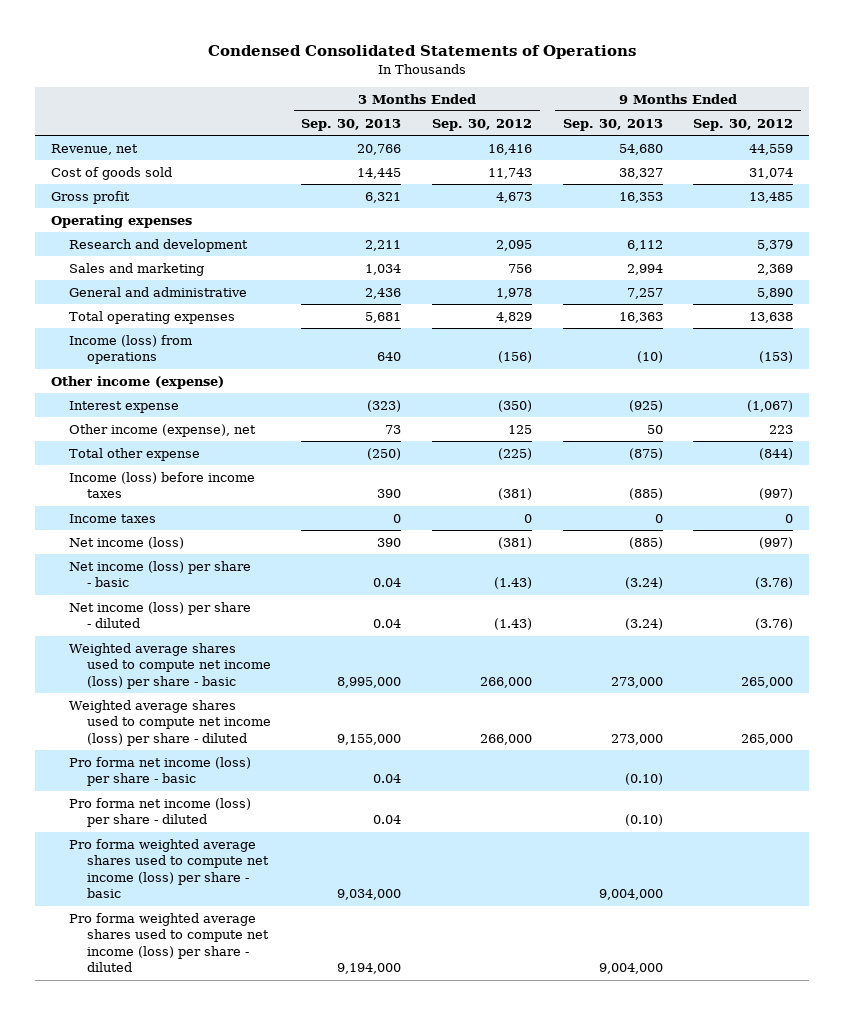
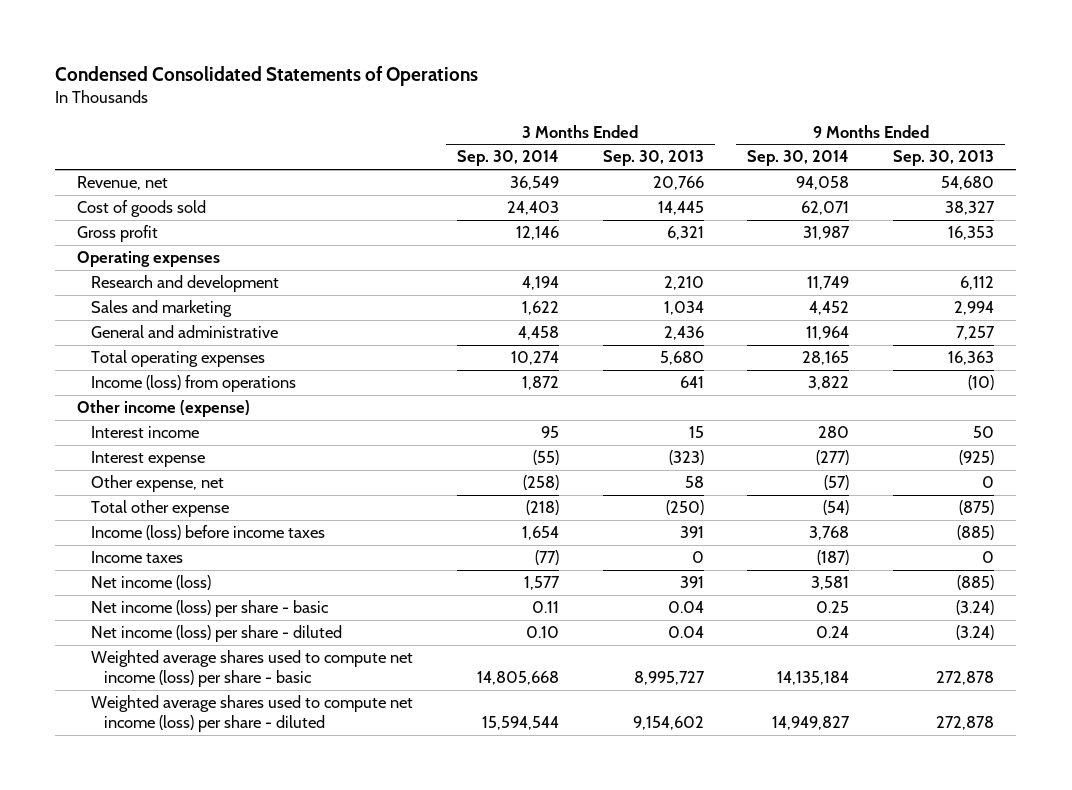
[431,118,532,131] Sep. 30, 2012 -> none
[693,118,794,131] Sep. 30, 2012 -> none
none -> [456,150,559,167] Sep. 30, 2014
none -> [747,150,850,167] Sep. 30, 2014
[365,239,402,251] 2,211 -> [663,276,704,291] 2,210
[365,311,402,323] 5,681 -> [659,351,704,366] 5,680
[377,352,402,362] 640 -> [679,376,704,389] 641
none -> [90,426,199,439] Interest income
[68,423,256,437] Other income (expense), net -> [90,475,224,493] Other expense, net
[385,424,402,434] 73 -> [684,476,704,489] 58
[646,424,663,434] 50 -> [982,476,995,489] 0
[377,489,402,499] 390 -> [679,526,704,539] 391
[377,537,402,547] 390 -> [679,576,704,589] 391
[68,756,251,787] Pro forma net income (loss) per share - basic -> none
[68,797,251,828] Pro forma net income (loss) per share - diluted -> none
[68,838,269,899] Pro forma weighted average shares used to compute net income (loss) per share - basic -> none
[68,912,269,973] Pro forma weighted average shares used to compute net income (loss) per share - diluted -> none
[337,676,402,688] 8,995,000 -> [633,671,705,686] 8,995,727
[610,676,663,688] 273,000 -> [936,671,995,686] 272,878
[337,733,402,745] 9,155,000 -> [632,716,704,731] 9,154,602
[610,733,663,745] 273,000 -> [936,716,995,731] 272,878

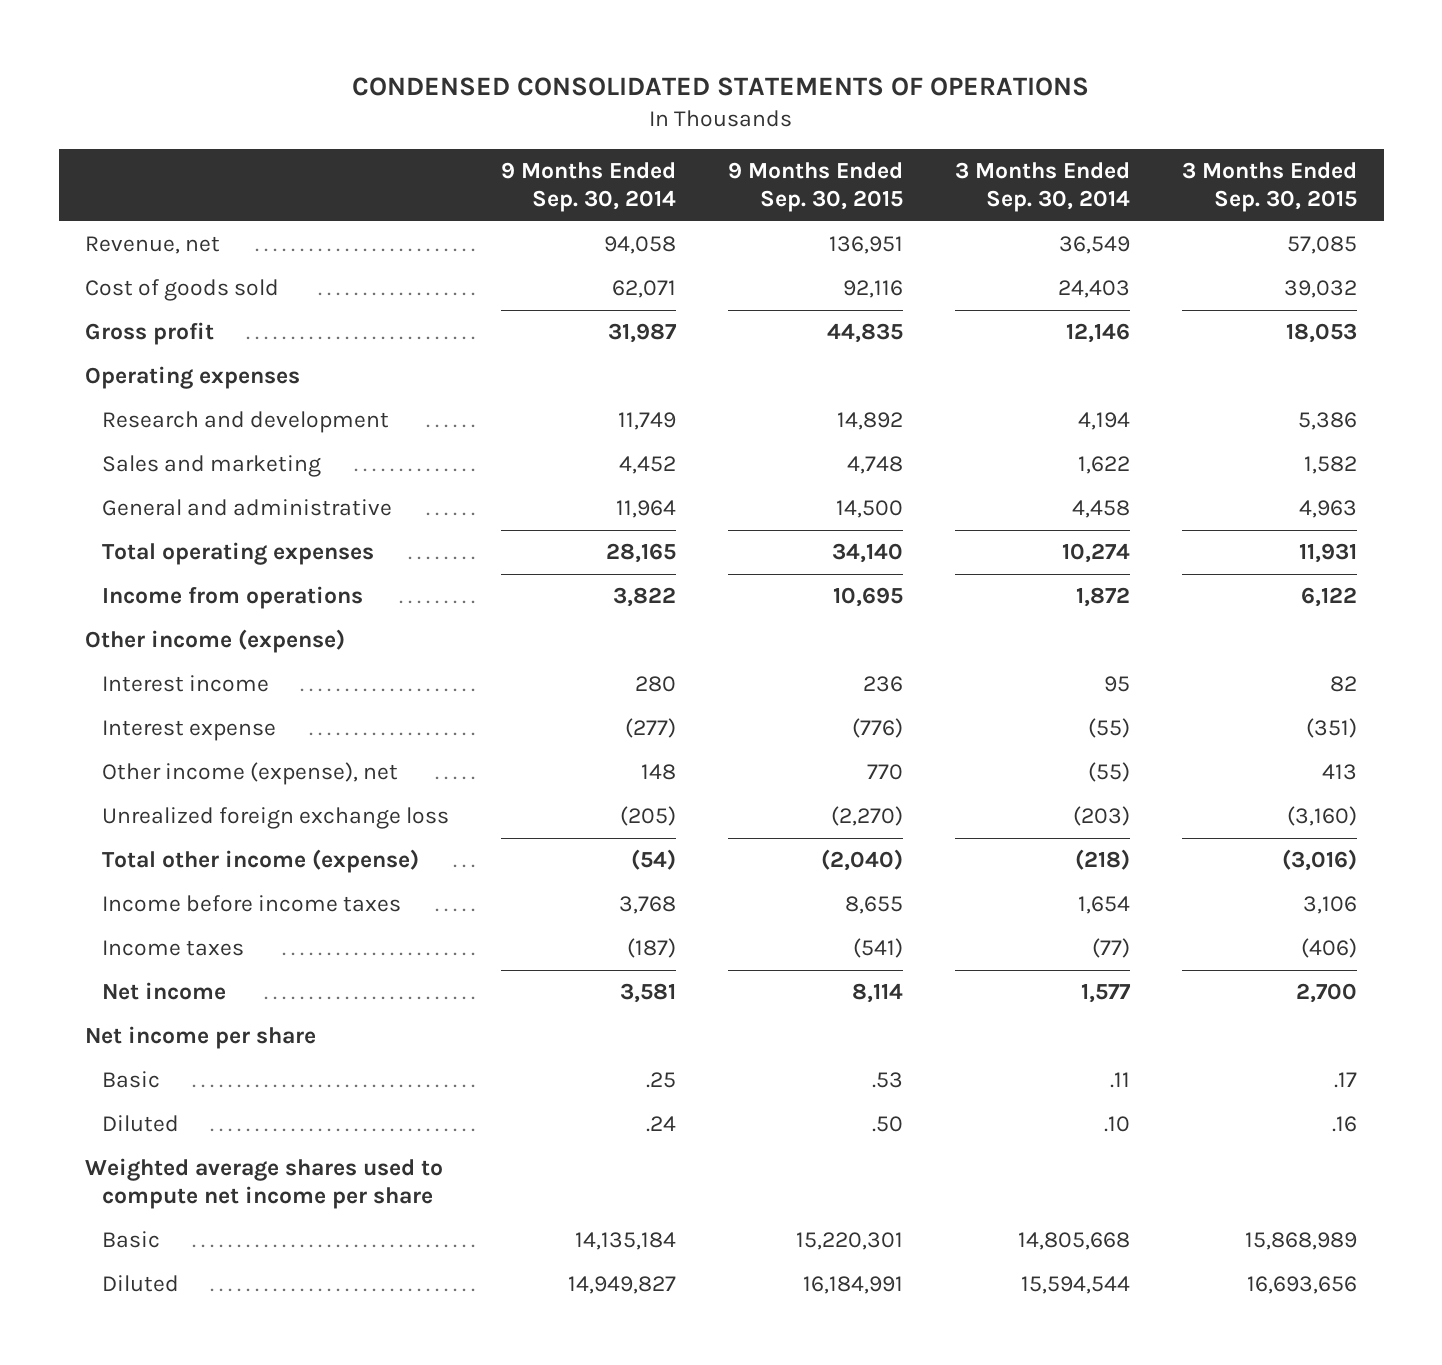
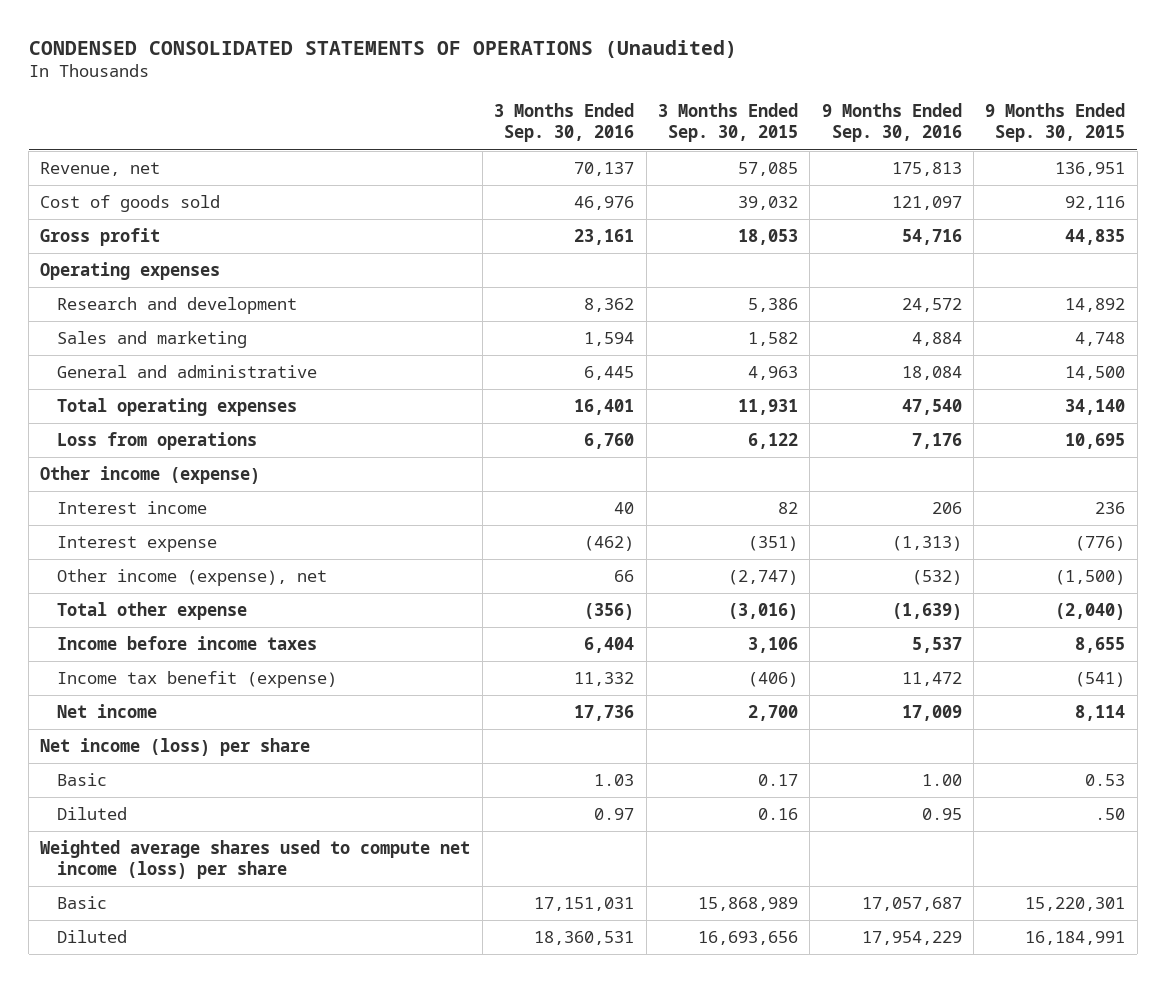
[352,76,1090,96] CONDENSED CONSOLIDATED STATEMENTS OF OPERATIONS -> [28,39,737,58] CONDENSED CONSOLIDATED STATEMENTS OF OPERATIONS (Unaudited)
[500,162,676,212] 9 Months Ended Sep. 30, 2014 -> none
[955,162,1131,212] 3 Months Ended Sep. 30, 2014 -> none
none -> [494,103,635,143] 3 Months Ended Sep. 30, 2016
none -> [821,103,962,143] 9 Months Ended Sep. 30, 2016
[101,586,363,610] Income from operations -> [57,432,258,451] Loss from operations
[101,807,449,830] Unrealized foreign exchange loss -> none
[867,764,904,781] 770 -> [1055,570,1126,586] (1,500)
[1322,764,1358,781] 413 -> [727,570,798,586] (2,747)
[101,849,419,874] Total other income (expense) -> [57,602,248,621] Total other expense
[101,940,244,957] Income taxes -> [57,671,338,689] Income tax benefit (expense)
[84,1026,316,1050] Net income per share -> [40,738,311,757] Net income (loss) per share
[872,1072,904,1089] .53 -> [1085,774,1126,787] 0.53
[1334,1072,1358,1089] .17 -> [757,774,798,787] 0.17
[1332,1116,1358,1133] .16 -> [757,808,798,821] 0.16
[84,1158,443,1209] Weighted average shares used to compute net income per share -> [40,840,471,880] Weighted average shares used to compute net income (loss) per share

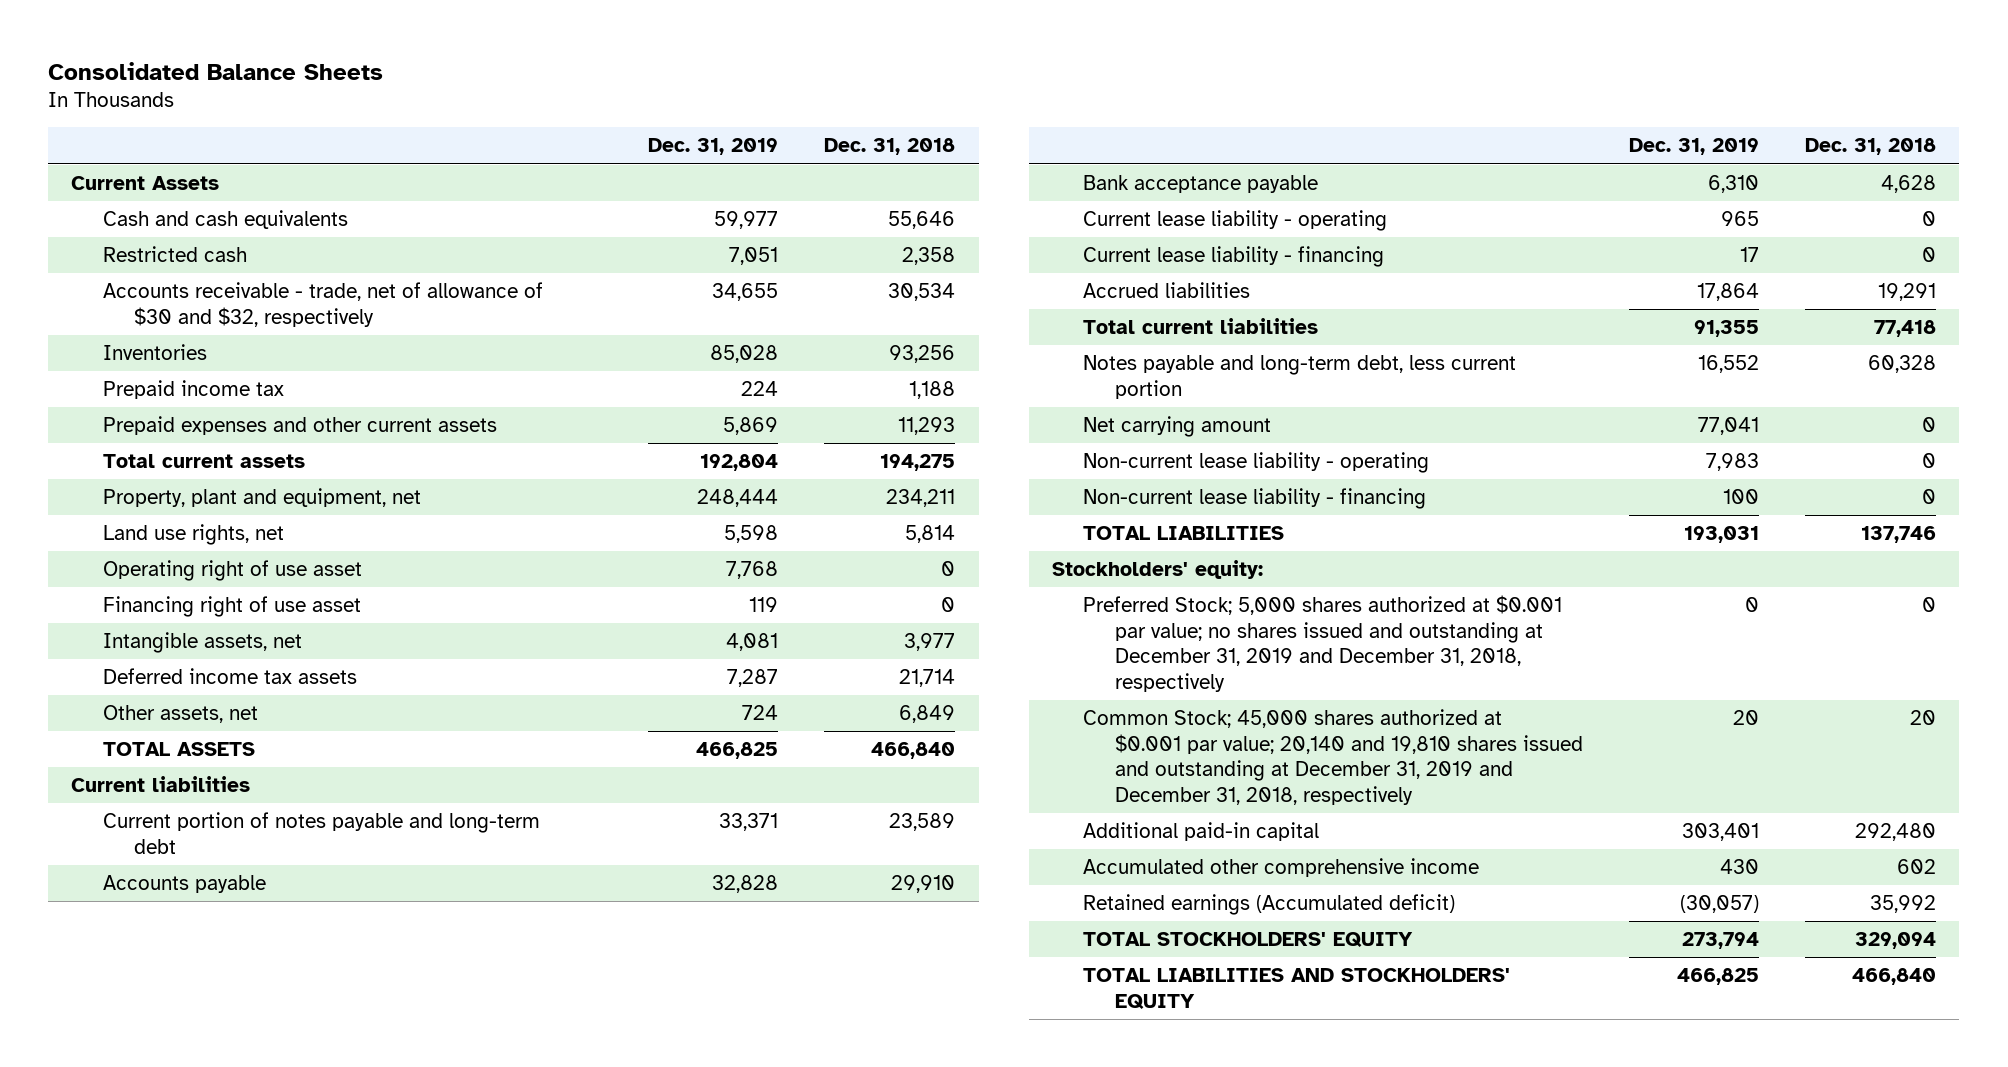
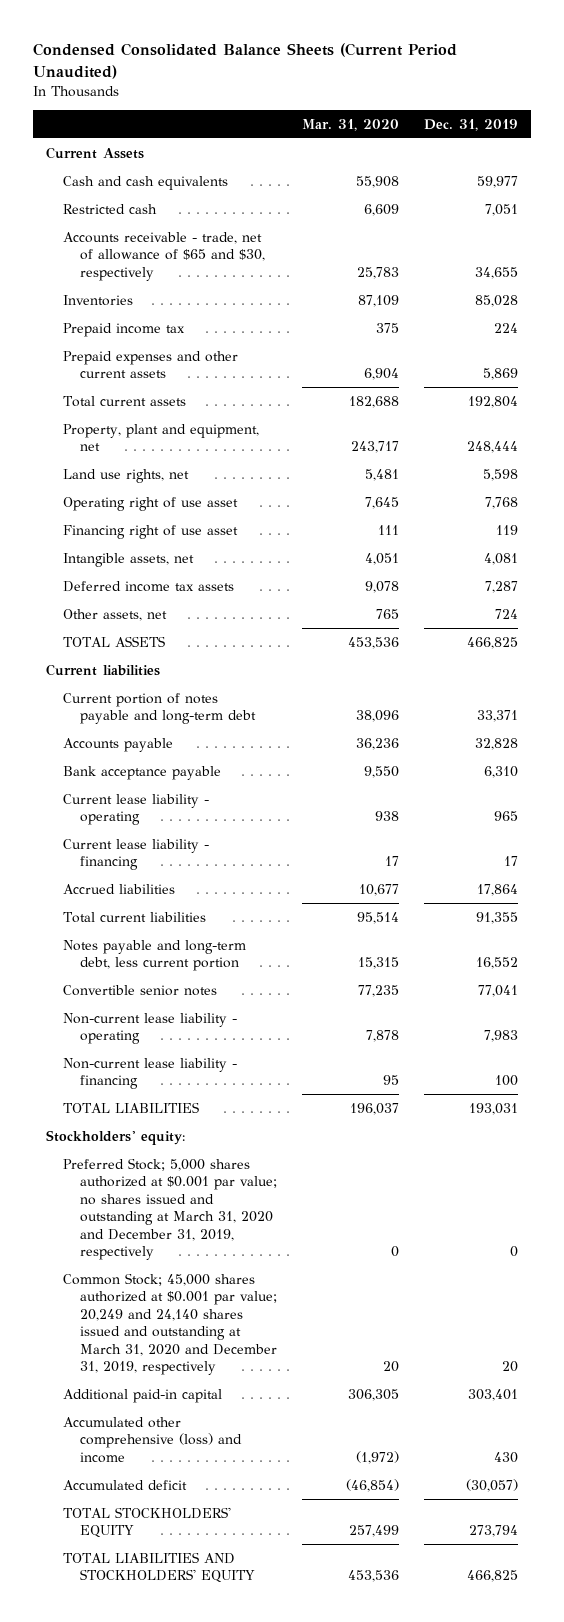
[48,61,384,80] Consolidated Balance Sheets -> [33,43,458,79] Condensed Consolidated Balance Sheets (Current Period Unaudited)
[824,138,956,156] Dec. 31, 2018 -> none
none -> [302,118,400,131] Mar. 31, 2020
[102,282,543,327] Accounts receivable - trade, net of allowance of $30 and $32, respectively -> [62,231,266,281] Accounts receivable - trade, net of allowance of $65 and $30, respectively
[1083,416,1272,438] Net carrying amount -> [62,984,217,996] Convertible senior notes
[1083,595,1563,692] Preferred Stock; 5,000 shares authorized at $0.001 par value; no shares issued and outstanding at December 31, 2019 and December 31, 2018, respectively -> [62,1157,278,1261] Preferred Stock; 5,000 shares authorized at $0.001 par value; no shares issued and outstanding at March 31, 2020 and December 31, 2019, respectively
[1083,709,1583,805] Common Stock; 45,000 shares authorized at $0.001 par value; 20,140 and 19,810 shares issued and outstanding at December 31, 2019 and December 31, 2018, respectively -> [62,1272,278,1376] Common Stock; 45,000 shares authorized at $0.001 par value; 20,249 and 24,140 shares issued and outstanding at March 31, 2020 and December 31, 2019, respectively
[1083,858,1480,878] Accumulated other comprehensive income -> [62,1416,243,1463] Accumulated other comprehensive (loss) and income
[1083,894,1456,916] Retained earnings (Accumulated deficit) -> [62,1479,187,1490] Accumulated deficit

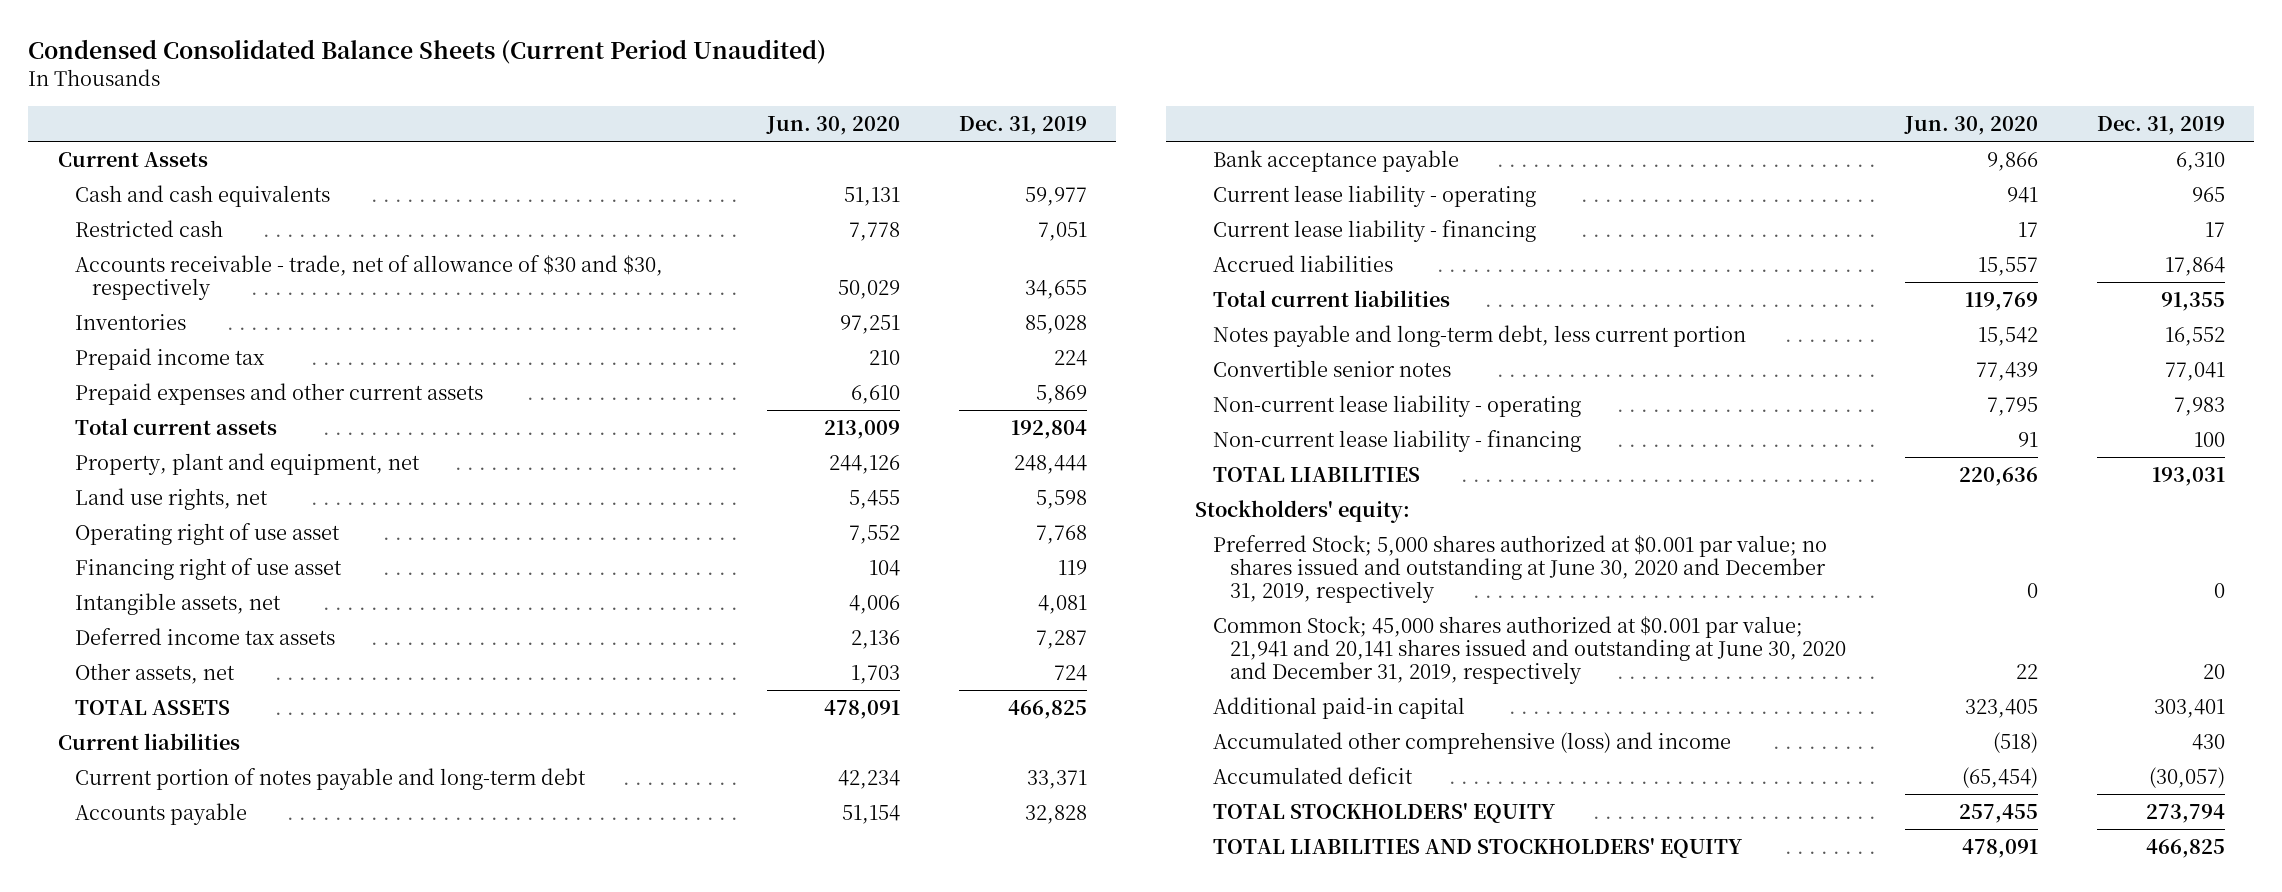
[302,118,400,131] Mar. 31, 2020 -> none
none -> [765,116,900,136] Jun. 30, 2020
[62,231,266,281] Accounts receivable - trade, net of allowance of $65 and $30, respectively -> [74,254,663,300] Accounts receivable - trade, net of allowance of $30 and $30, respectively
[62,1157,278,1261] Preferred Stock; 5,000 shares authorized at $0.001 par value; no shares issued and outstanding at March 31, 2020 and December 31, 2019, respectively -> [1212,534,1827,604] Preferred Stock; 5,000 shares authorized at $0.001 par value; no shares issued and outstanding at June 30, 2020 and December 31, 2019, respectively
[62,1272,278,1376] Common Stock; 45,000 shares authorized at $0.001 par value; 20,249 and 24,140 shares issued and outstanding at March 31, 2020 and December 31, 2019, respectively -> [1212,615,1847,685] Common Stock; 45,000 shares authorized at $0.001 par value; 21,941 and 20,141 shares issued and outstanding at June 30, 2020 and December 31, 2019, respectively

